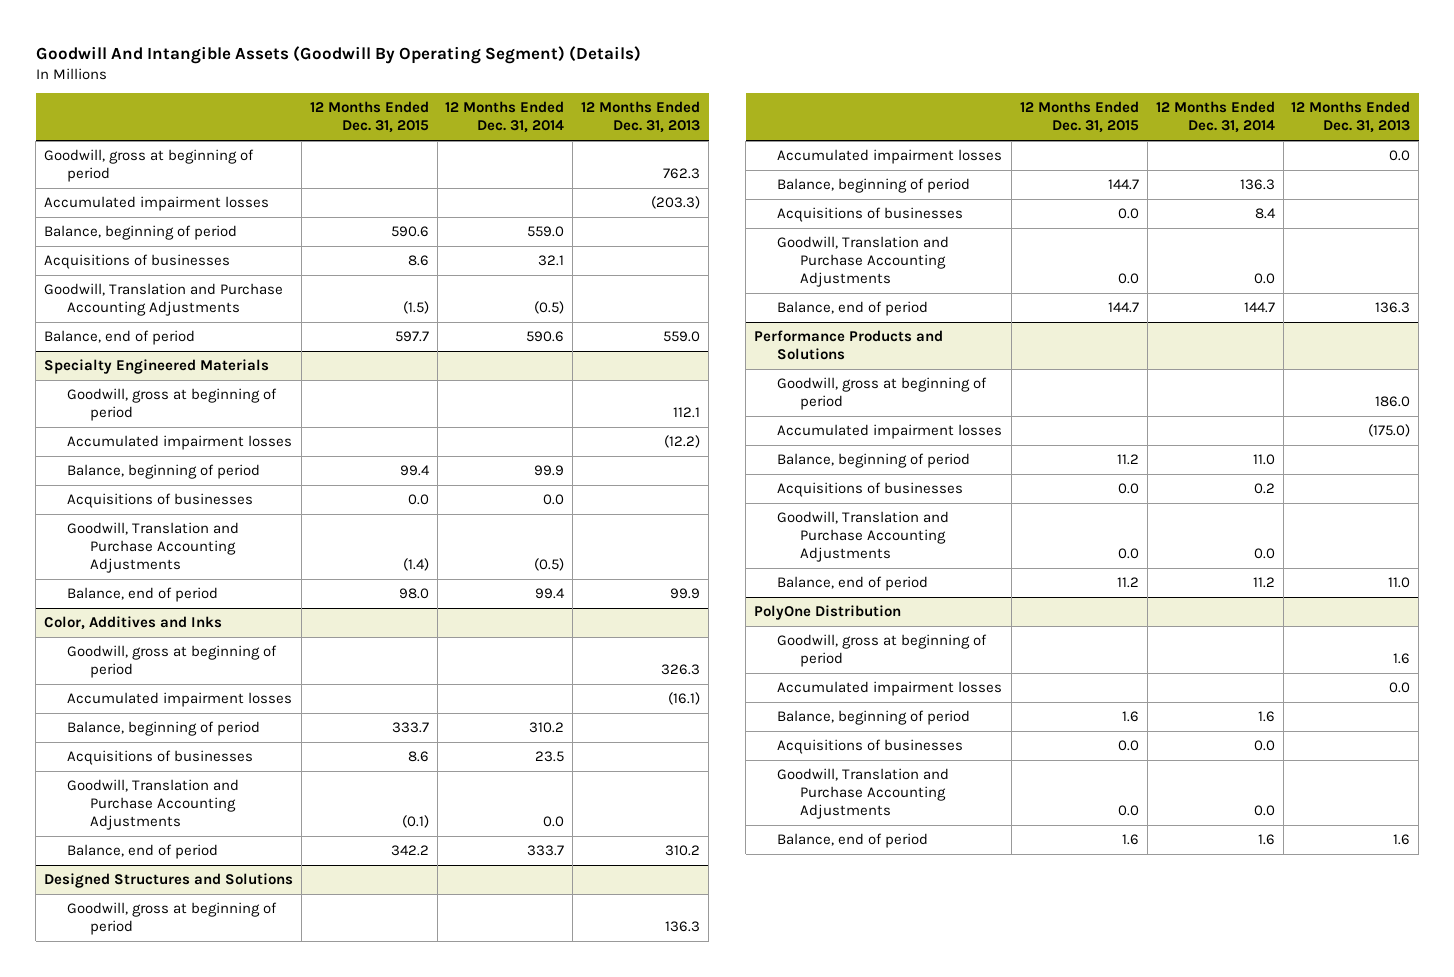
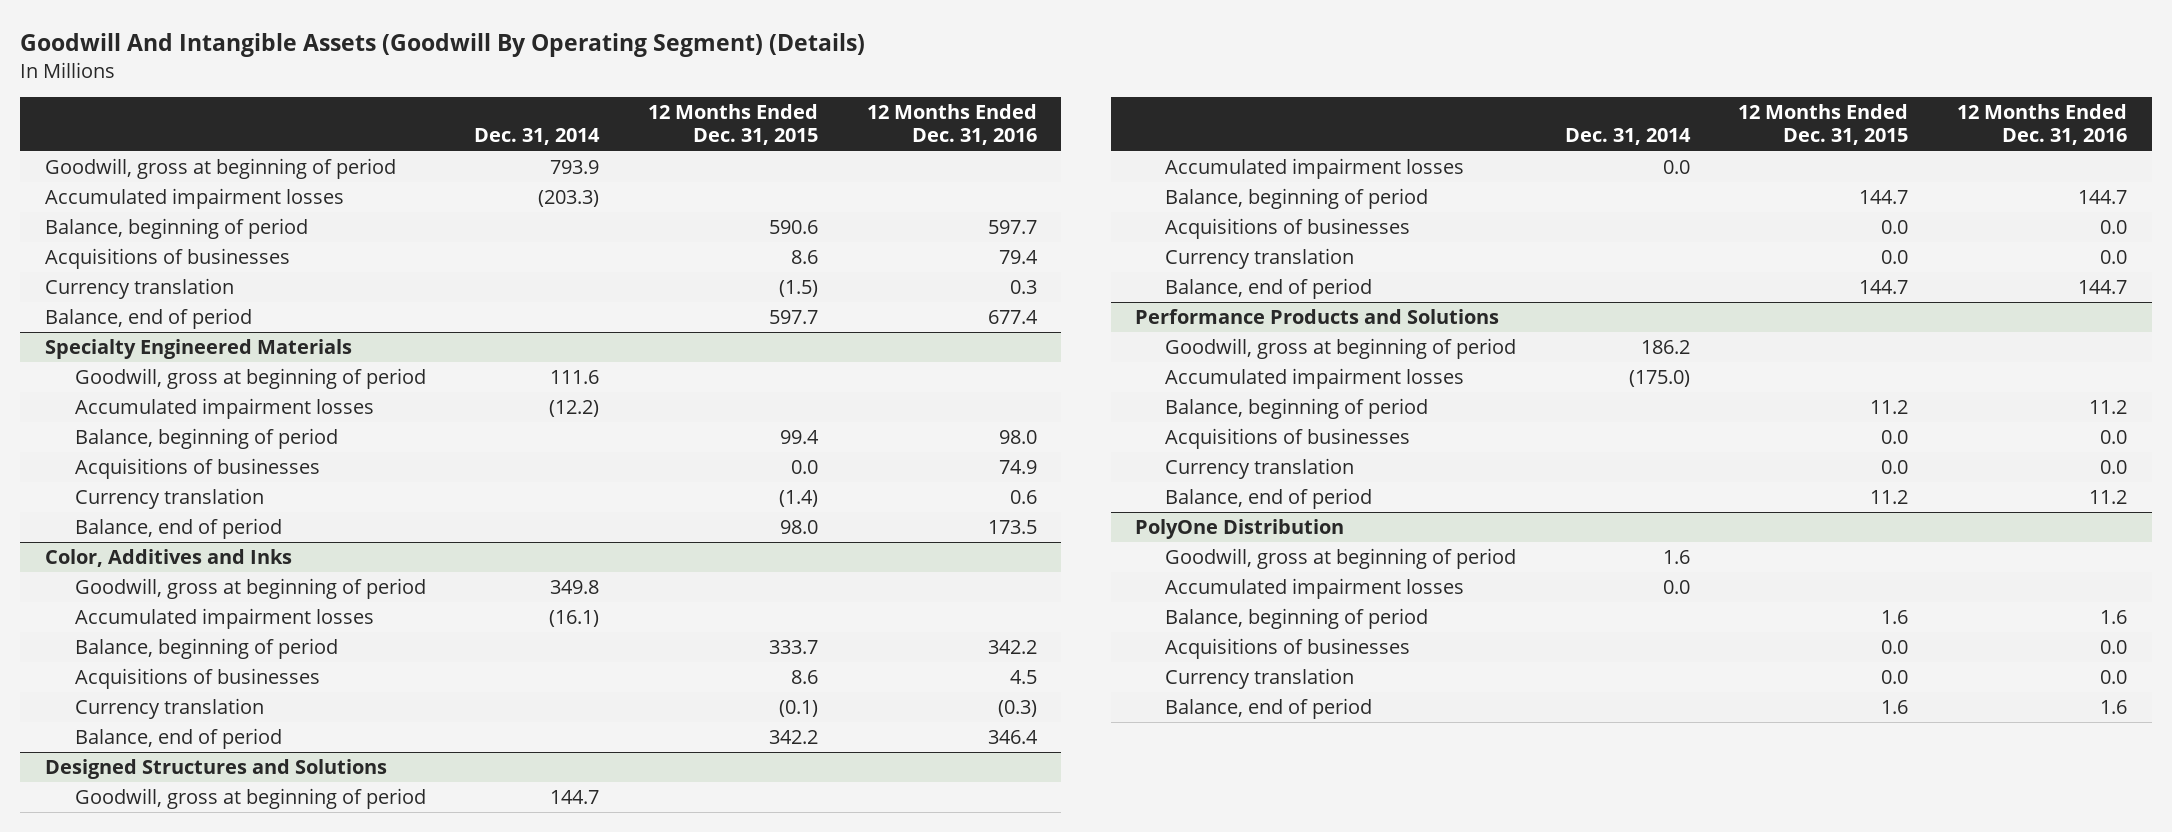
[445,101,565,134] 12 Months Ended Dec. 31, 2014 -> none
[581,101,701,134] 12 Months Ended Dec. 31, 2013 -> none
none -> [474,128,601,146] Dec. 31, 2014
none -> [866,104,1037,146] 12 Months Ended Dec. 31, 2016
[43,283,283,316] Goodwill, Translation and Purchase Accounting Adjustments -> [44,278,234,300] Currency translation
[66,522,239,573] Goodwill, Translation and Purchase Accounting Adjustments -> [74,488,264,510] Currency translation
[66,779,239,830] Goodwill, Translation and Purchase Accounting Adjustments -> [74,698,264,720] Currency translation
[777,236,950,287] Goodwill, Translation and Purchase Accounting Adjustments -> [1164,248,1354,270] Currency translation
[777,511,950,562] Goodwill, Translation and Purchase Accounting Adjustments -> [1164,458,1354,480] Currency translation
[777,768,950,819] Goodwill, Translation and Purchase Accounting Adjustments -> [1164,668,1354,690] Currency translation

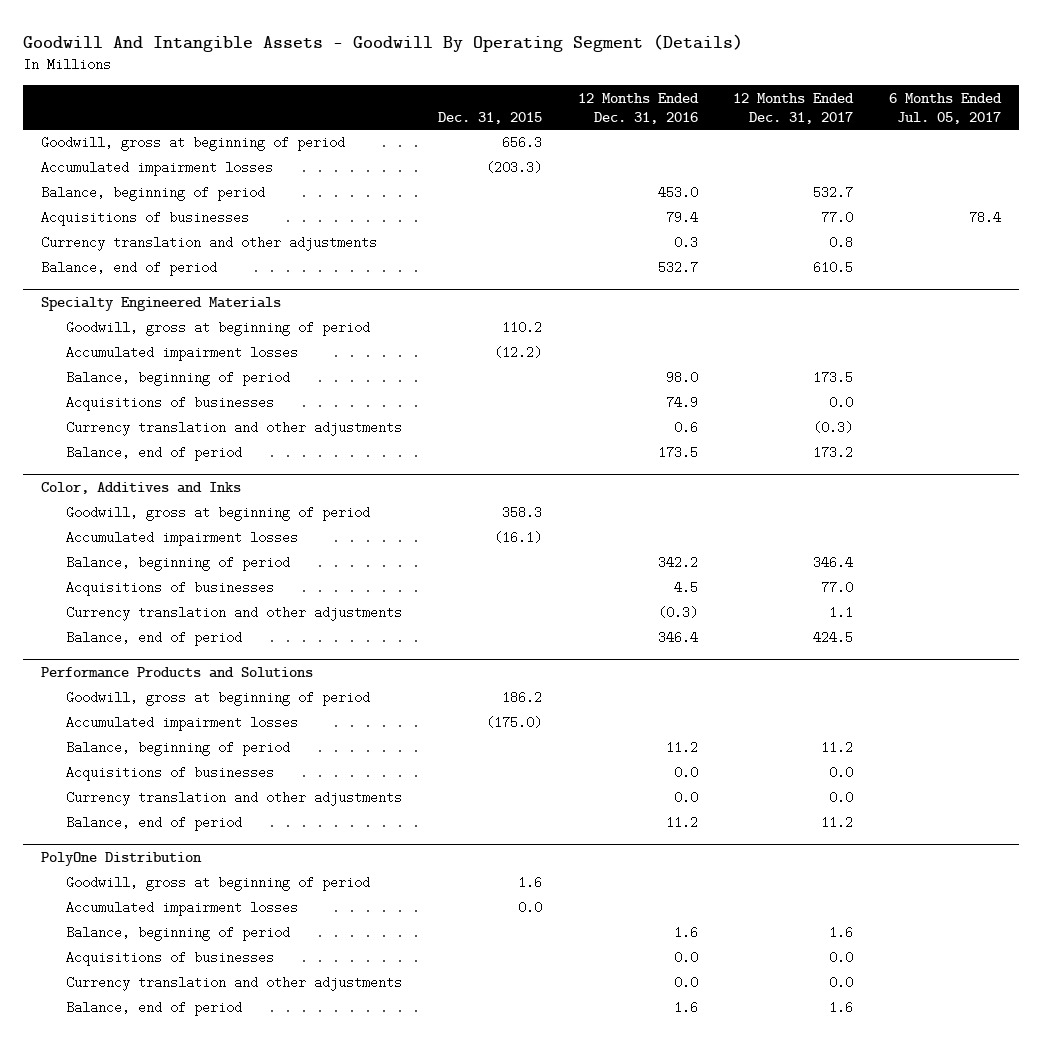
[20,33,866,58] Goodwill And Intangible Assets (Goodwill By Operating Segment) (Details) -> [22,33,743,52] Goodwill And Intangible Assets - Goodwill By Operating Segment (Details)
[474,128,601,146] Dec. 31, 2014 -> none
[648,104,819,146] 12 Months Ended Dec. 31, 2015 -> none
none -> [437,111,542,124] Dec. 31, 2015
none -> [733,92,855,124] 12 Months Ended Dec. 31, 2017
none -> [889,92,1003,124] 6 Months Ended Jul. 05, 2017
[987,220,1037,235] 597.7 -> [657,186,698,200] 453.0
[44,278,234,300] Currency translation -> [40,236,377,252] Currency translation and other adjustments
[987,310,1038,325] 677.4 -> [657,261,698,275] 532.7
[74,488,264,510] Currency translation -> [65,421,402,437] Currency translation and other adjustments
[74,698,264,720] Currency translation -> [65,606,402,622] Currency translation and other adjustments
[44,759,387,780] Designed Structures and Solutions -> none
[74,788,426,810] Goodwill, gross at beginning of period -> none
[1164,158,1464,180] Accumulated impairment losses -> none
[1164,188,1428,210] Balance, beginning of period -> none
[1164,218,1410,240] Acquisitions of businesses -> none
[1164,248,1354,270] Currency translation -> none
[1164,278,1372,300] Balance, end of period -> none
[1164,458,1354,480] Currency translation -> [65,791,402,807] Currency translation and other adjustments
[1164,668,1354,690] Currency translation -> [65,976,402,992] Currency translation and other adjustments

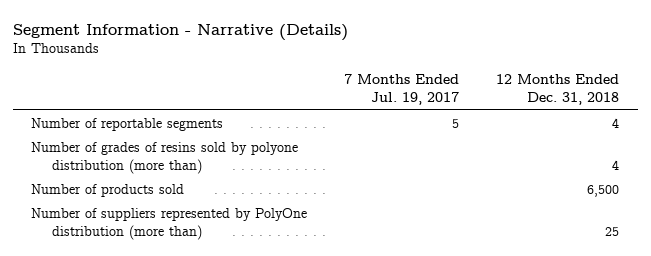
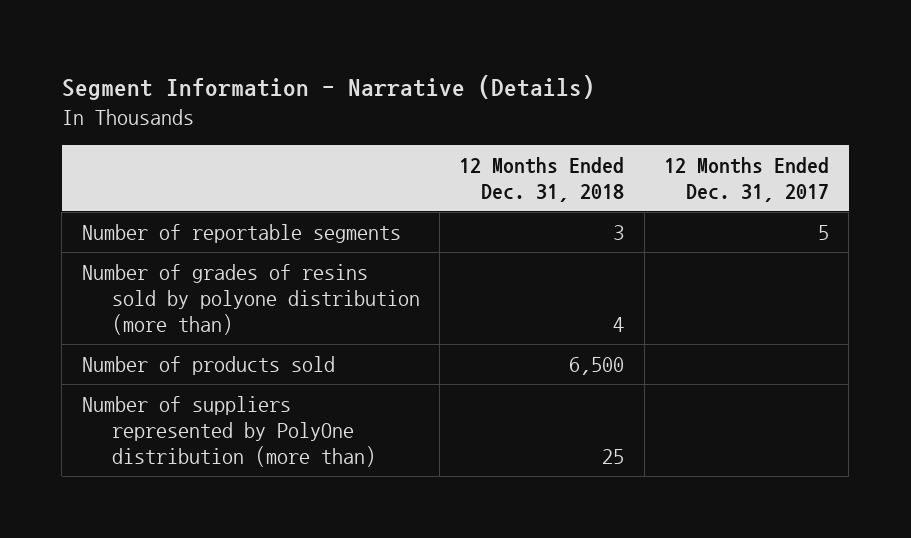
[344,74,460,106] 7 Months Ended Jul. 19, 2017 -> none
none -> [663,156,829,202] 12 Months Ended Dec. 31, 2017
[612,117,620,128] 4 -> [613,224,625,240] 3

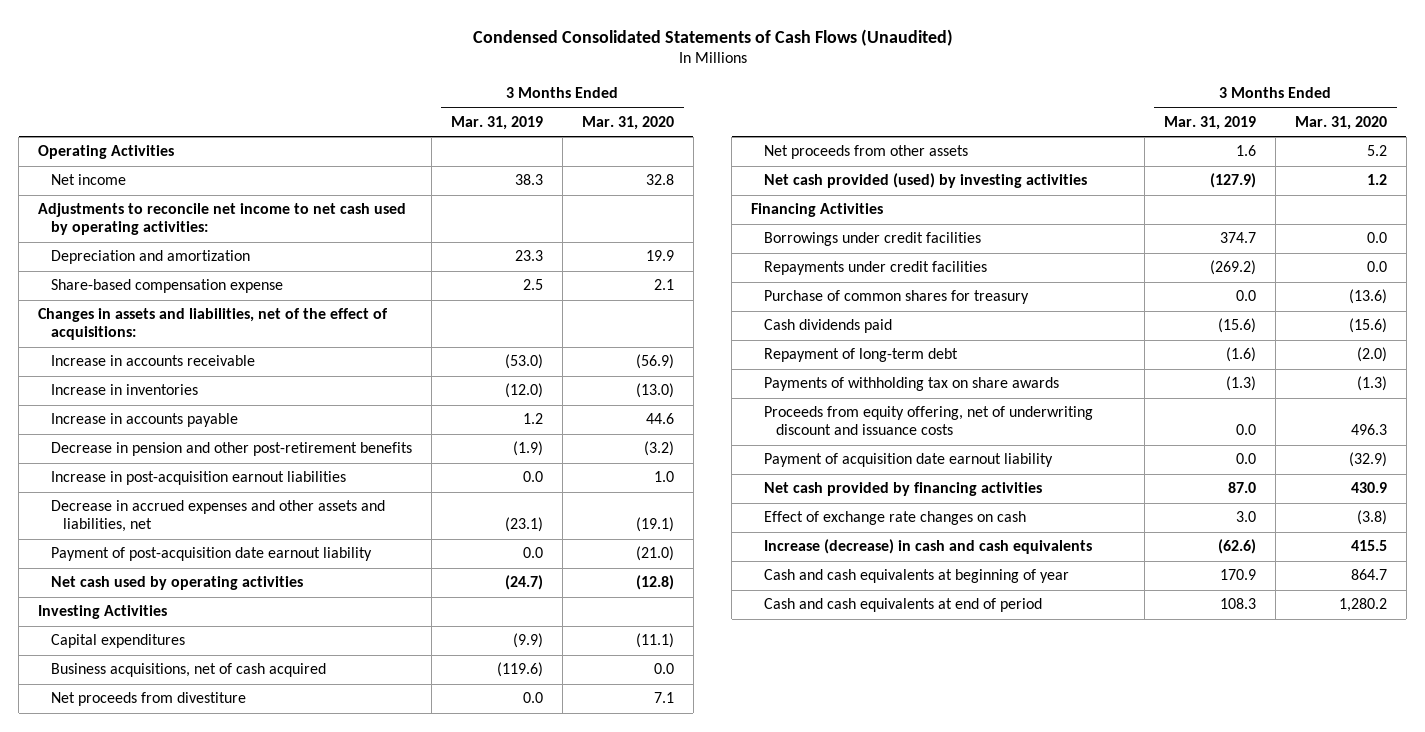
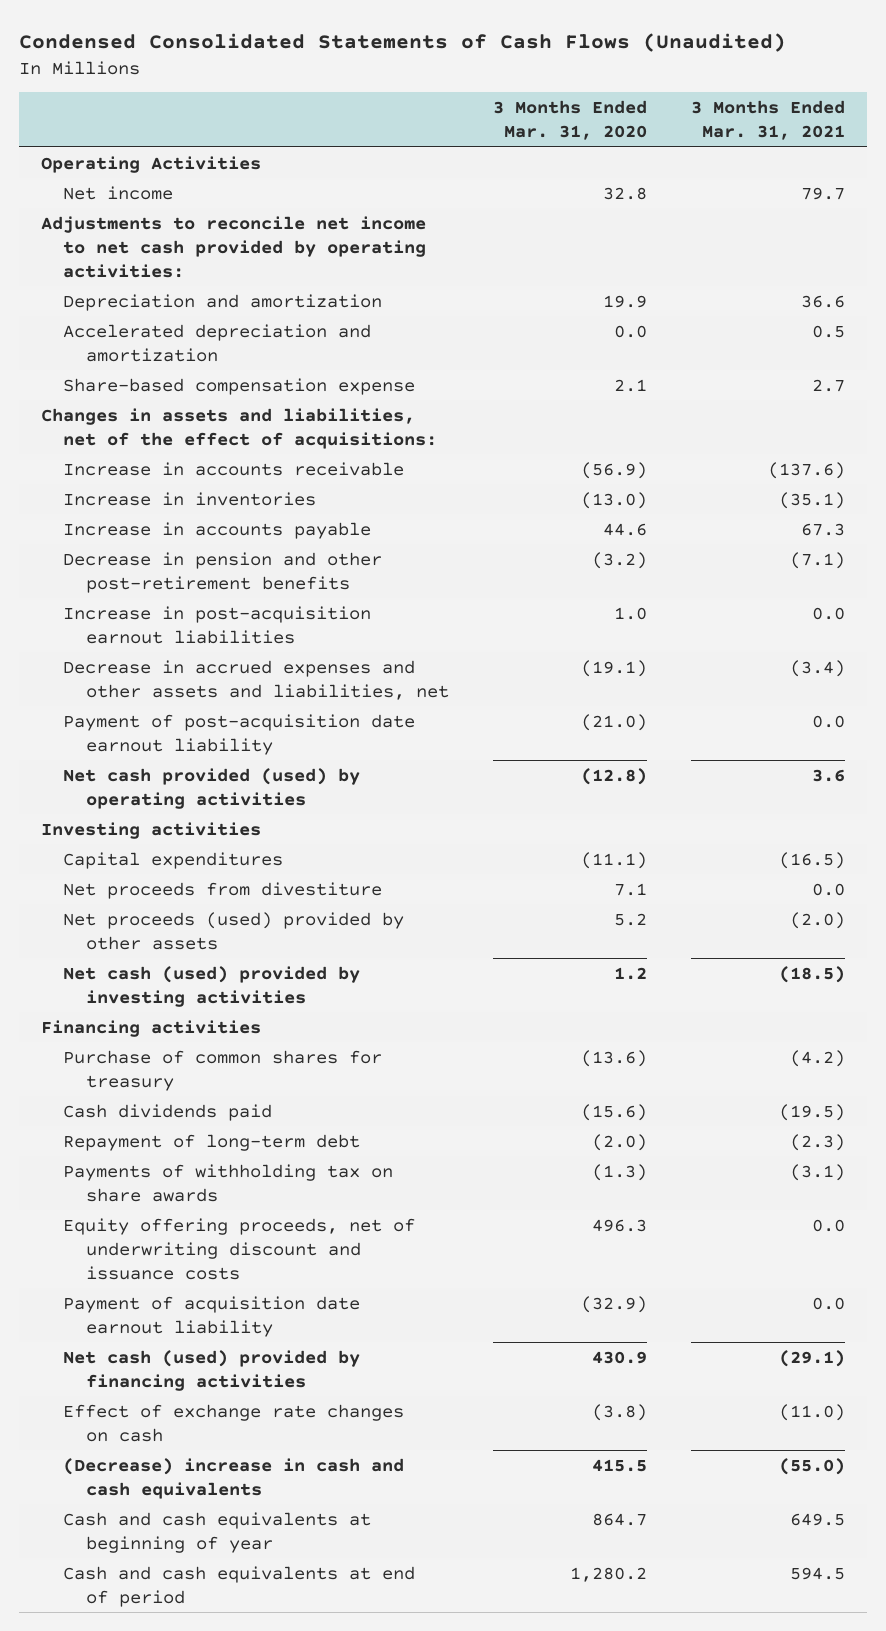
[450,115,543,130] Mar. 31, 2019 -> none
none -> [690,100,845,140] 3 Months Ended Mar. 31, 2021
[38,203,407,236] Adjustments to reconcile net income to net cash used by operating activities: -> [40,215,427,278] Adjustments to reconcile net income to net cash provided by operating activities:
none -> [63,323,372,362] Accelerated depreciation and amortization
[50,576,303,591] Net cash used by operating activities -> [63,767,361,809] Net cash provided (used) by operating activities
[38,605,168,620] Investing Activities -> [40,821,261,839] Investing activities
[50,663,326,678] Business acquisitions, net of cash acquired -> none
[763,232,981,247] Borrowings under credit facilities -> none
[763,261,987,276] Repayments under credit facilities -> none
[763,145,968,160] Net proceeds from other assets -> [63,911,405,950] Net proceeds (used) provided by other assets
[763,173,1087,189] Net cash provided (used) by investing activities -> [63,965,361,1007] Net cash (used) provided by investing activities
[751,203,884,218] Financing Activities -> [40,1019,261,1037] Financing activities
[763,406,1093,436] Proceeds from equity offering, net of underwriting discount and issuance costs -> [63,1217,416,1280] Equity offering proceeds, net of underwriting discount and issuance costs
[763,482,1042,497] Net cash provided by financing activities -> [63,1349,361,1391] Net cash (used) provided by financing activities
[763,539,1092,555] Increase (decrease) in cash and cash equivalents -> [63,1457,405,1499] (Decrease) increase in cash and cash equivalents

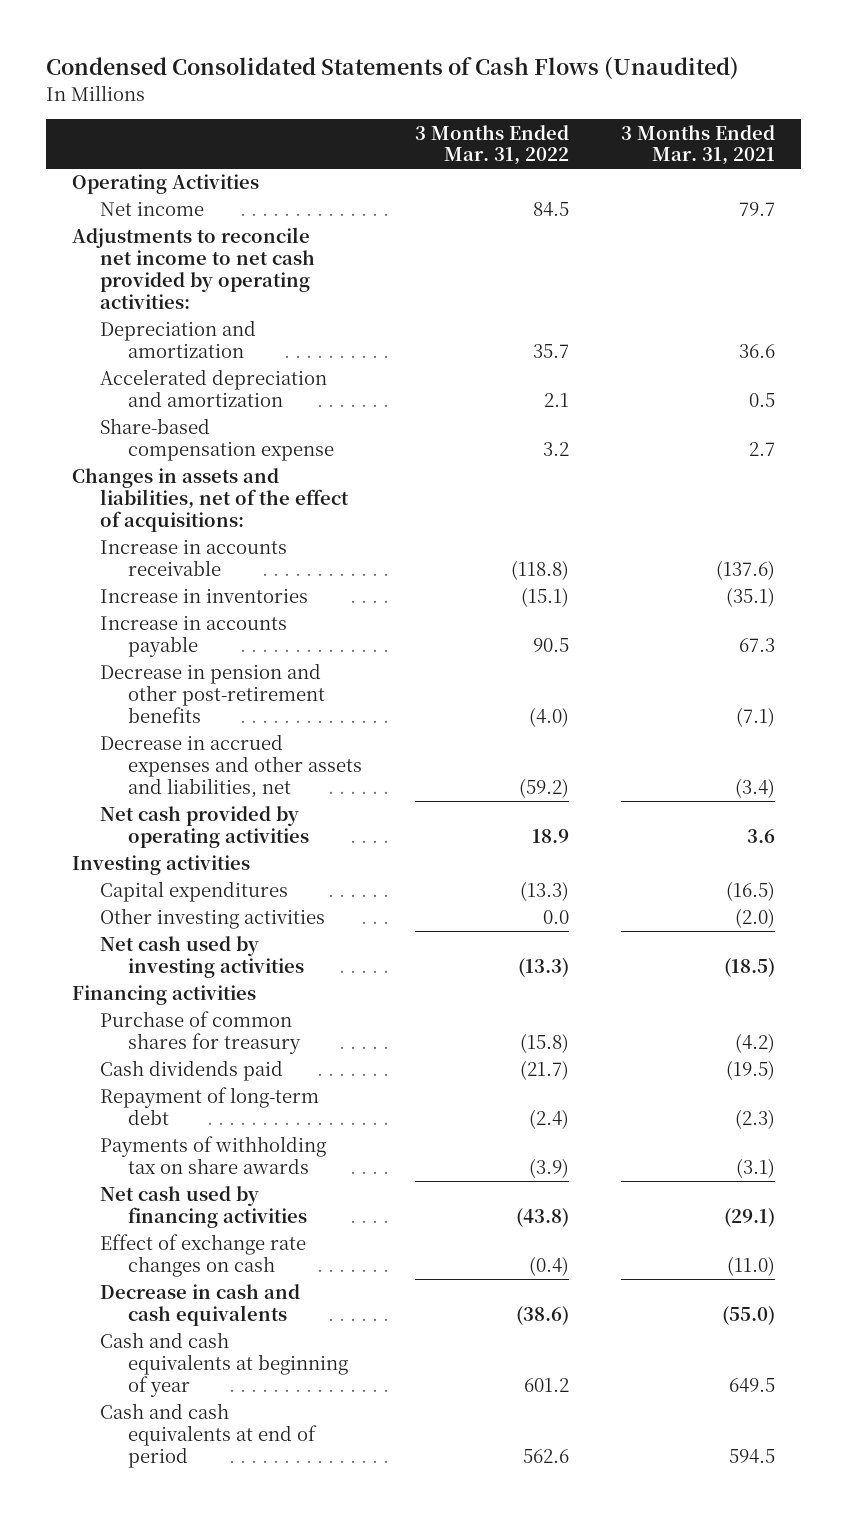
[492,100,647,140] 3 Months Ended Mar. 31, 2020 -> none
none -> [414,124,569,166] 3 Months Ended Mar. 31, 2022
[63,605,372,644] Increase in post-acquisition earnout liabilities -> none
[63,713,416,755] Payment of post-acquisition date earnout liability -> none
[63,767,361,809] Net cash provided (used) by operating activities -> [100,806,310,849] Net cash provided by operating activities
[63,881,383,899] Net proceeds from divestiture -> none
[63,911,405,950] Net proceeds (used) provided by other assets -> none
none -> [100,908,326,930] Other investing activities
[63,965,361,1007] Net cash (used) provided by investing activities -> [100,936,305,979] Net cash used by investing activities
[63,1217,416,1280] Equity offering proceeds, net of underwriting discount and issuance costs -> none
[63,1295,361,1337] Payment of acquisition date earnout liability -> none
[63,1349,361,1391] Net cash (used) provided by financing activities -> [100,1186,308,1229] Net cash used by financing activities
[63,1457,405,1499] (Decrease) increase in cash and cash equivalents -> [100,1284,301,1327] Decrease in cash and cash equivalents

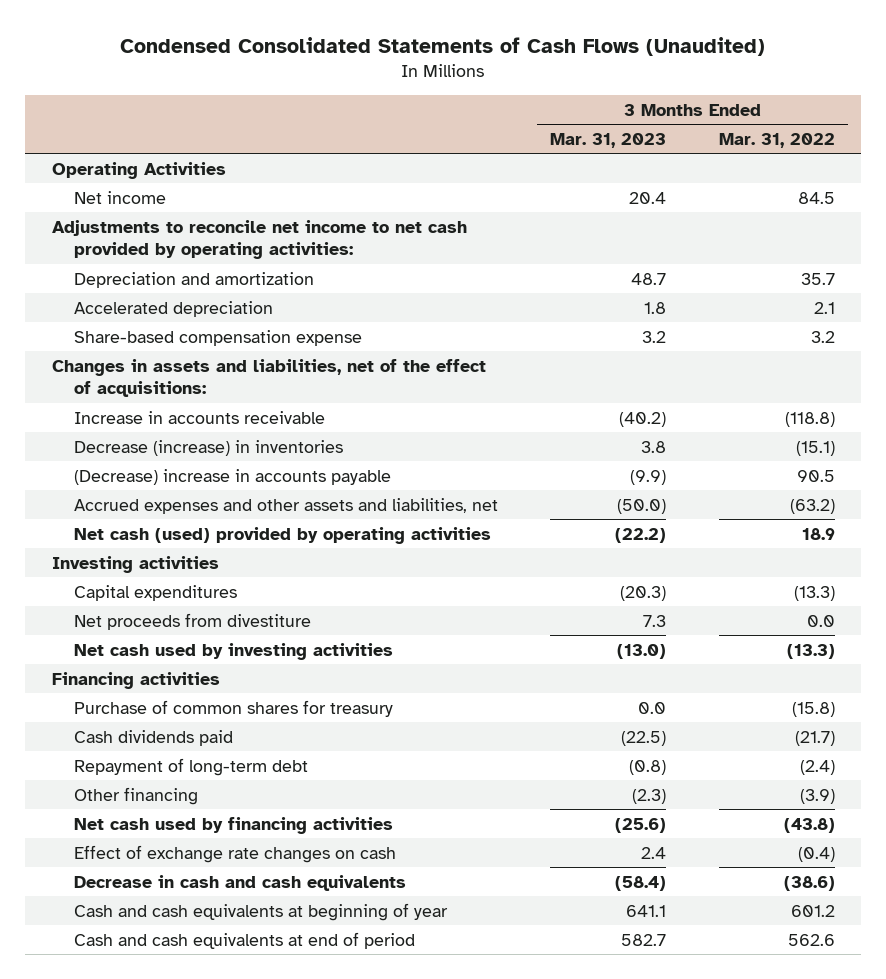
[620,124,775,166] 3 Months Ended Mar. 31, 2021 -> none
none -> [550,132,667,148] Mar. 31, 2023
[100,369,328,408] Accelerated depreciation and amortization -> [73,300,273,317] Accelerated depreciation
[100,663,326,724] Decrease in pension and other post-retirement benefits -> none
[100,588,309,604] Increase in inventories -> [73,439,343,456] Decrease (increase) in inventories
[100,615,288,658] Increase in accounts payable -> [73,468,391,485] (Decrease) increase in accounts payable
[100,734,363,799] Decrease in accrued expenses and other assets and liabilities, net -> [73,497,498,514] Accrued expenses and other assets and liabilities, net
[518,778,569,799] (59.2) -> [789,498,835,514] (63.2)
[100,806,310,849] Net cash provided by operating activities -> [73,526,491,544] Net cash (used) provided by operating activities
[100,908,326,930] Other investing activities -> none
none -> [73,612,311,630] Net proceeds from divestiture
[100,1136,327,1175] Payments of withholding tax on share awards -> none
none -> [73,786,198,805] Other financing

